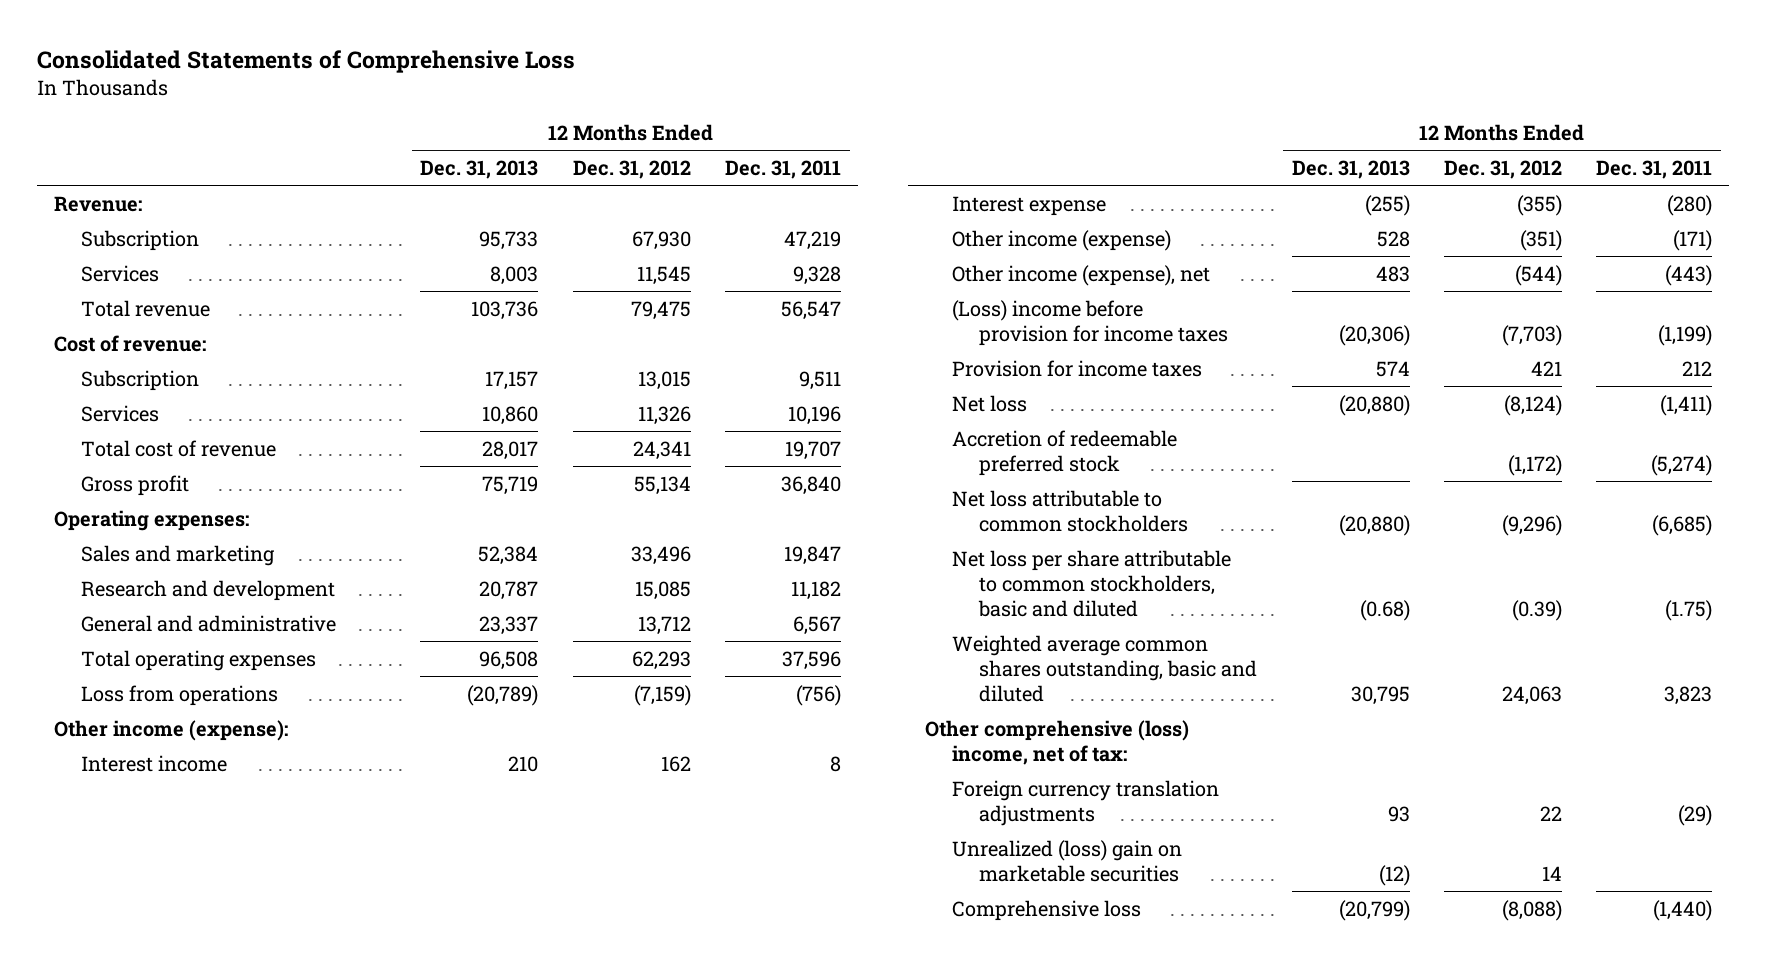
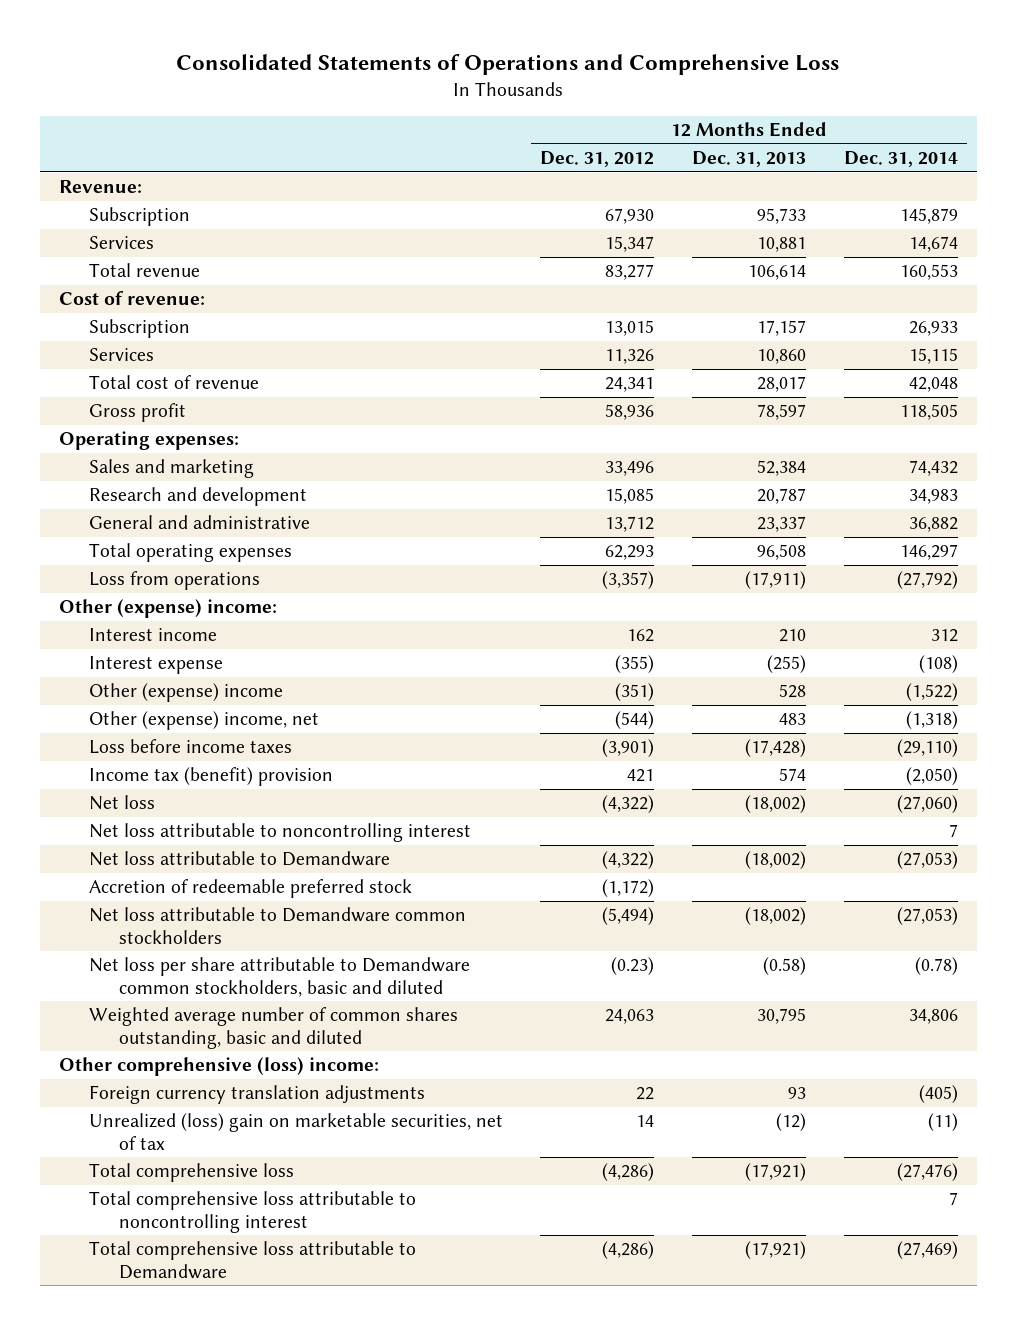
[36,50,575,74] Consolidated Statements of Comprehensive Loss -> [176,54,840,76] Consolidated Statements of Operations and Comprehensive Loss
[724,159,841,179] Dec. 31, 2011 -> none
none -> [843,150,958,167] Dec. 31, 2014
[490,265,539,285] 8,003 -> [757,237,807,253] 10,881
[636,265,691,285] 11,545 -> [605,236,655,253] 15,347
[471,300,539,320] 103,736 -> [748,265,807,281] 106,614
[630,300,691,320] 79,475 -> [605,264,655,281] 83,277
[482,475,539,495] 75,719 -> [757,404,807,421] 78,597
[633,475,691,495] 55,134 -> [605,404,655,421] 58,936
[467,684,539,706] (20,789) -> [745,571,807,590] (17,911)
[633,684,691,706] (7,159) -> [602,571,655,590] (3,357)
[54,719,289,741] Other income (expense): -> [58,599,277,619] Other (expense) income:
[952,229,1172,251] Other income (expense) -> [88,683,283,703] Other (expense) income
[952,264,1211,286] Other income (expense), net -> [88,711,319,731] Other (expense) income, net
[952,299,1229,346] (Loss) income before provision for income taxes -> [88,739,292,755] Loss before income taxes
[1338,324,1410,346] (20,306) -> [745,739,807,758] (17,428)
[1501,324,1562,346] (7,703) -> [602,739,655,758] (3,901)
[952,359,1203,377] Provision for income taxes -> [88,767,333,787] Income tax (benefit) provision
[1338,394,1410,416] (20,880) -> [745,795,807,814] (18,002)
[1503,394,1562,416] (8,124) -> [602,795,655,814] (4,322)
none -> [88,823,471,843] Net loss attributable to noncontrolling interest
none -> [88,851,390,867] Net loss attributable to Demandware
[952,489,1189,532] Net loss attributable to common stockholders -> [88,907,466,944] Net loss attributable to Demandware common stockholders
[1338,514,1410,536] (20,880) -> [745,907,807,926] (18,002)
[1501,514,1562,536] (9,296) -> [602,907,655,926] (5,494)
[952,549,1232,618] Net loss per share attributable to common stockholders, basic and diluted -> [88,957,470,997] Net loss per share attributable to Demandware common stockholders, basic and diluted
[1359,600,1410,622] (0.68) -> [763,957,807,976] (0.58)
[1511,600,1562,622] (0.39) -> [611,957,655,976] (0.23)
[952,634,1258,703] Weighted average common shares outstanding, basic and diluted -> [88,1007,458,1049] Weighted average number of common shares outstanding, basic and diluted
[925,719,1190,765] Other comprehensive (loss) income, net of tax: -> [58,1057,379,1077] Other comprehensive (loss) income:
[952,839,1183,882] Unrealized (loss) gain on marketable securities -> [88,1113,503,1150] Unrealized (loss) gain on marketable securities, net of tax
[952,899,1142,921] Comprehensive loss -> [88,1163,294,1183] Total comprehensive loss
[1338,899,1410,921] (20,799) -> [745,1163,807,1182] (17,921)
[1501,899,1562,921] (8,088) -> [602,1163,655,1182] (4,286)
none -> [88,1191,416,1233] Total comprehensive loss attributable to noncontrolling interest
none -> [88,1241,416,1279] Total comprehensive loss attributable to Demandware

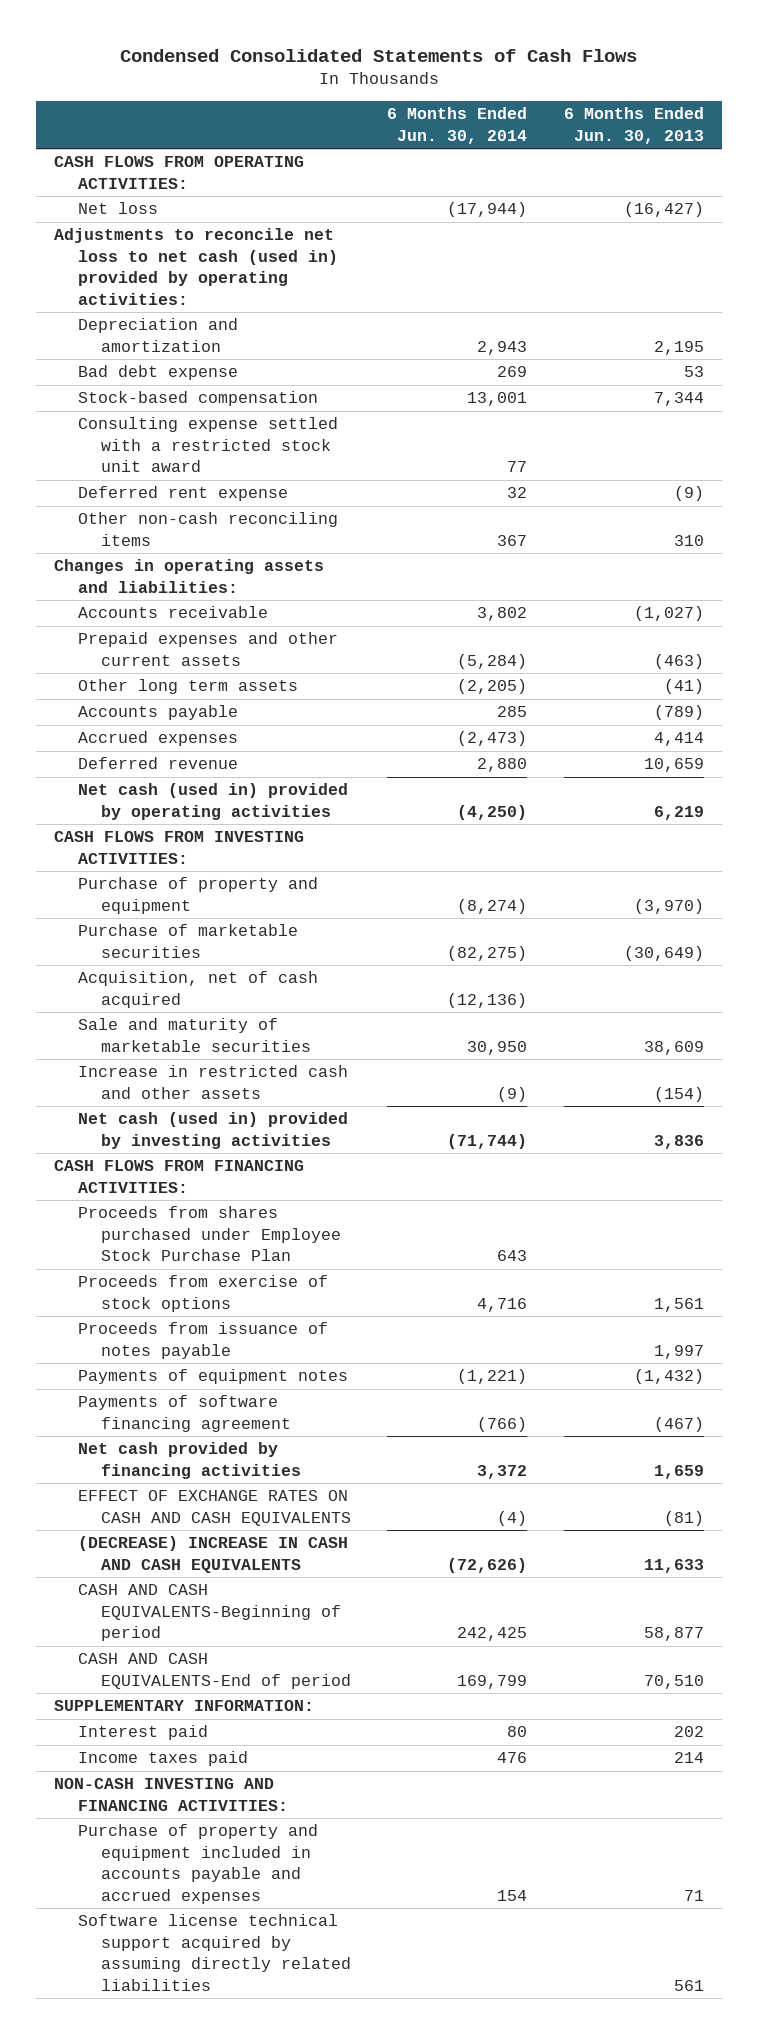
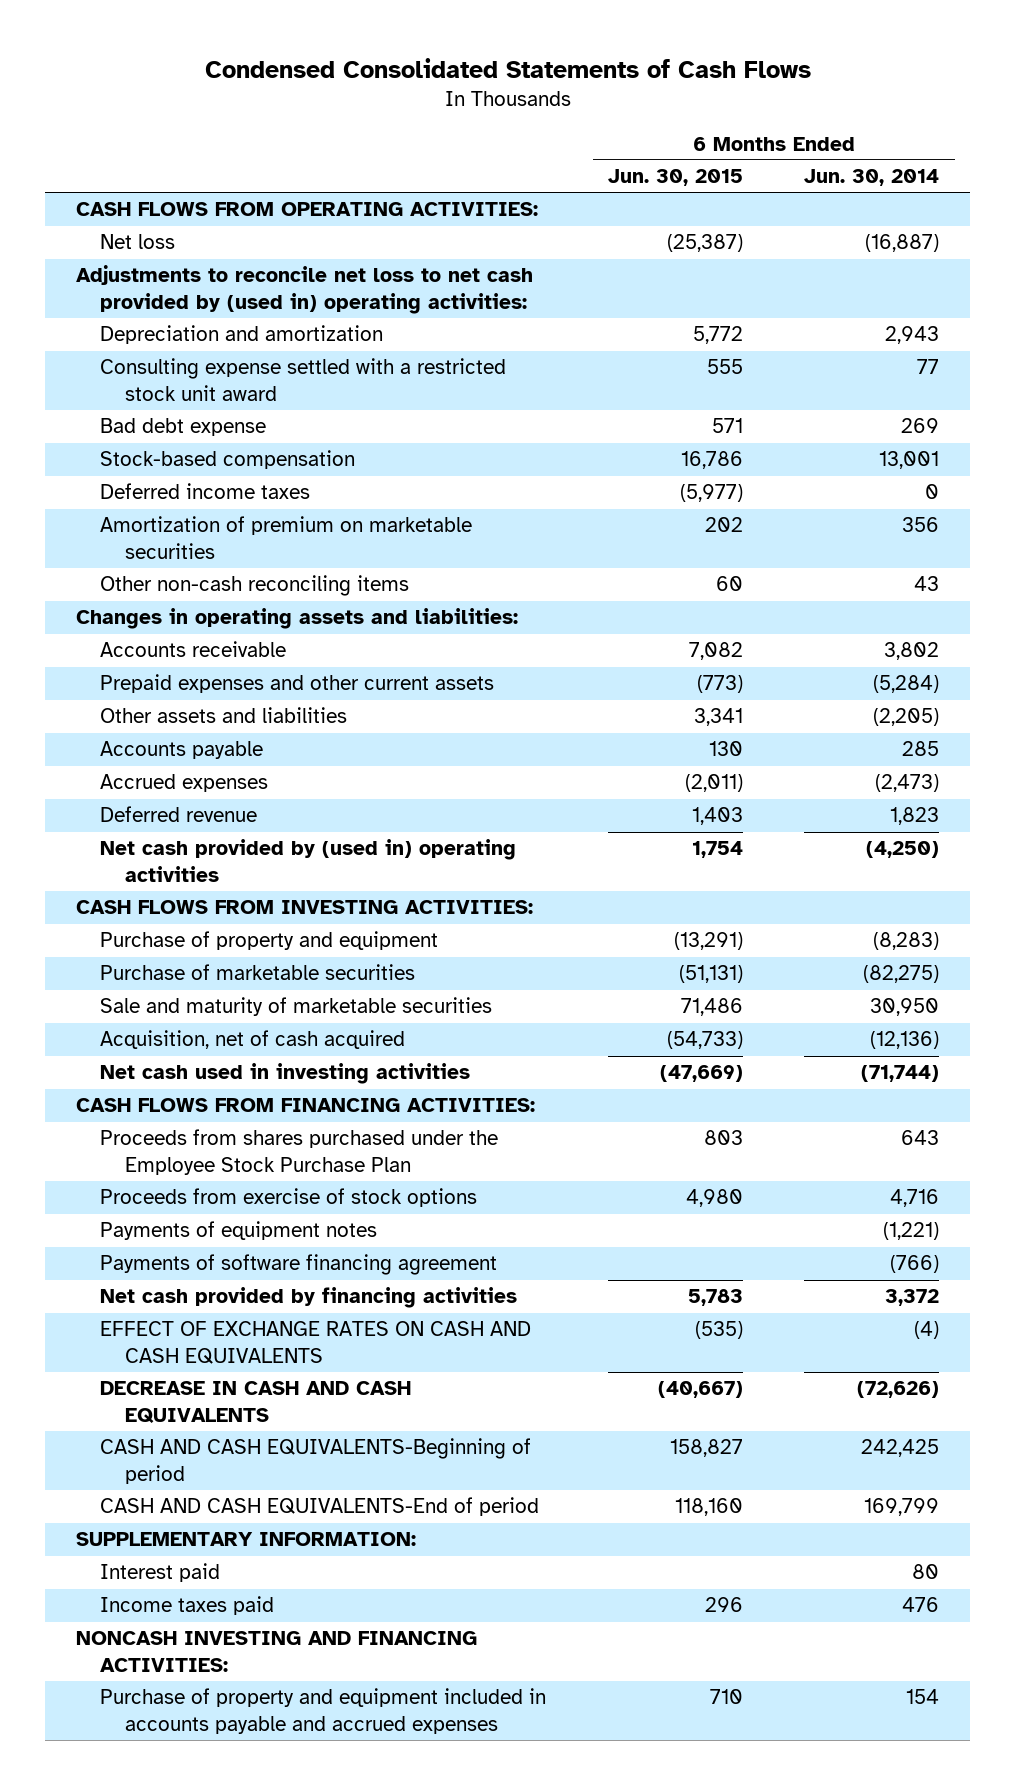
[563,107,704,144] 6 Months Ended Jun. 30, 2013 -> none
none -> [607,169,743,187] Jun. 30, 2015
[447,202,528,218] (17,944) -> [865,234,940,253] (16,887)
[54,228,338,305] Adjustments to reconcile net loss to net cash (used in) provided by operating activities: -> [75,265,533,315] Adjustments to reconcile net loss to net cash provided by (used in) operating activities:
[77,417,338,473] Consulting expense settled with a restricted stock unit award -> [100,358,507,402] Consulting expense settled with a restricted stock unit award
[77,486,288,502] Deferred rent expense -> none
none -> [100,483,311,500] Deferred income taxes
none -> [100,516,473,560] Amortization of premium on marketable securities
[497,534,528,546] 367 -> [914,576,940,592] 43
[77,679,298,695] Other long term assets -> [100,707,348,724] Other assets and liabilities
[477,758,528,773] 2,880 -> [890,807,940,826] 1,823
[77,783,348,820] Net cash (used in) provided by operating activities -> [100,839,517,883] Net cash provided by (used in) operating activities
[457,898,528,914] (8,274) -> [873,932,940,951] (8,283)
[77,1065,348,1099] Increase in restricted cash and other assets -> none
[77,971,318,1008] Acquisition, net of cash acquired -> [100,1030,406,1050] Acquisition, net of cash acquired
[77,1112,348,1149] Net cash (used in) provided by investing activities -> [100,1063,471,1085] Net cash used in investing activities
[77,1206,341,1262] Proceeds from shares purchased under Employee Stock Purchase Plan -> [100,1129,499,1176] Proceeds from shares purchased under the Employee Stock Purchase Plan
[77,1322,328,1359] Proceeds from issuance of notes payable -> none
[77,1536,348,1573] (DECREASE) INCREASE IN CASH AND CASH EQUIVALENTS -> [100,1381,412,1424] DECREASE IN CASH AND CASH EQUIVALENTS
[54,1778,288,1811] NON-CASH INVESTING AND FINANCING ACTIVITIES: -> [75,1631,477,1673] NONCASH INVESTING AND FINANCING ACTIVITIES:
[77,1914,351,1991] Software license technical support acquired by assuming directly related liabilities -> none

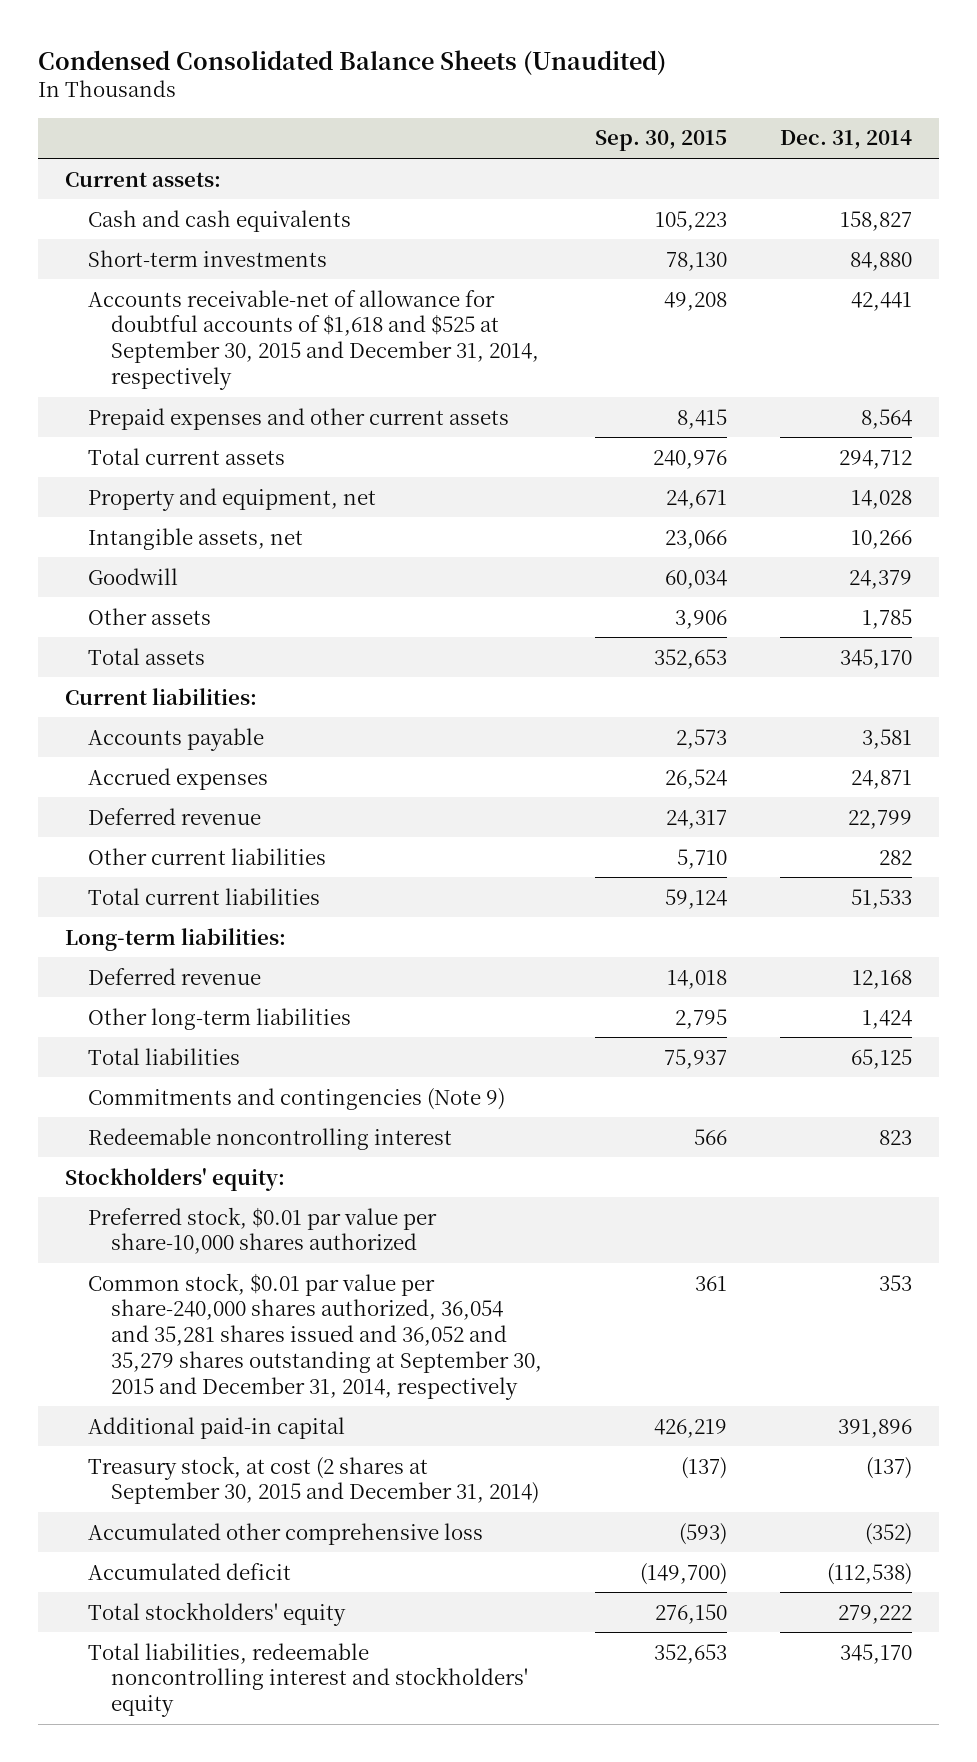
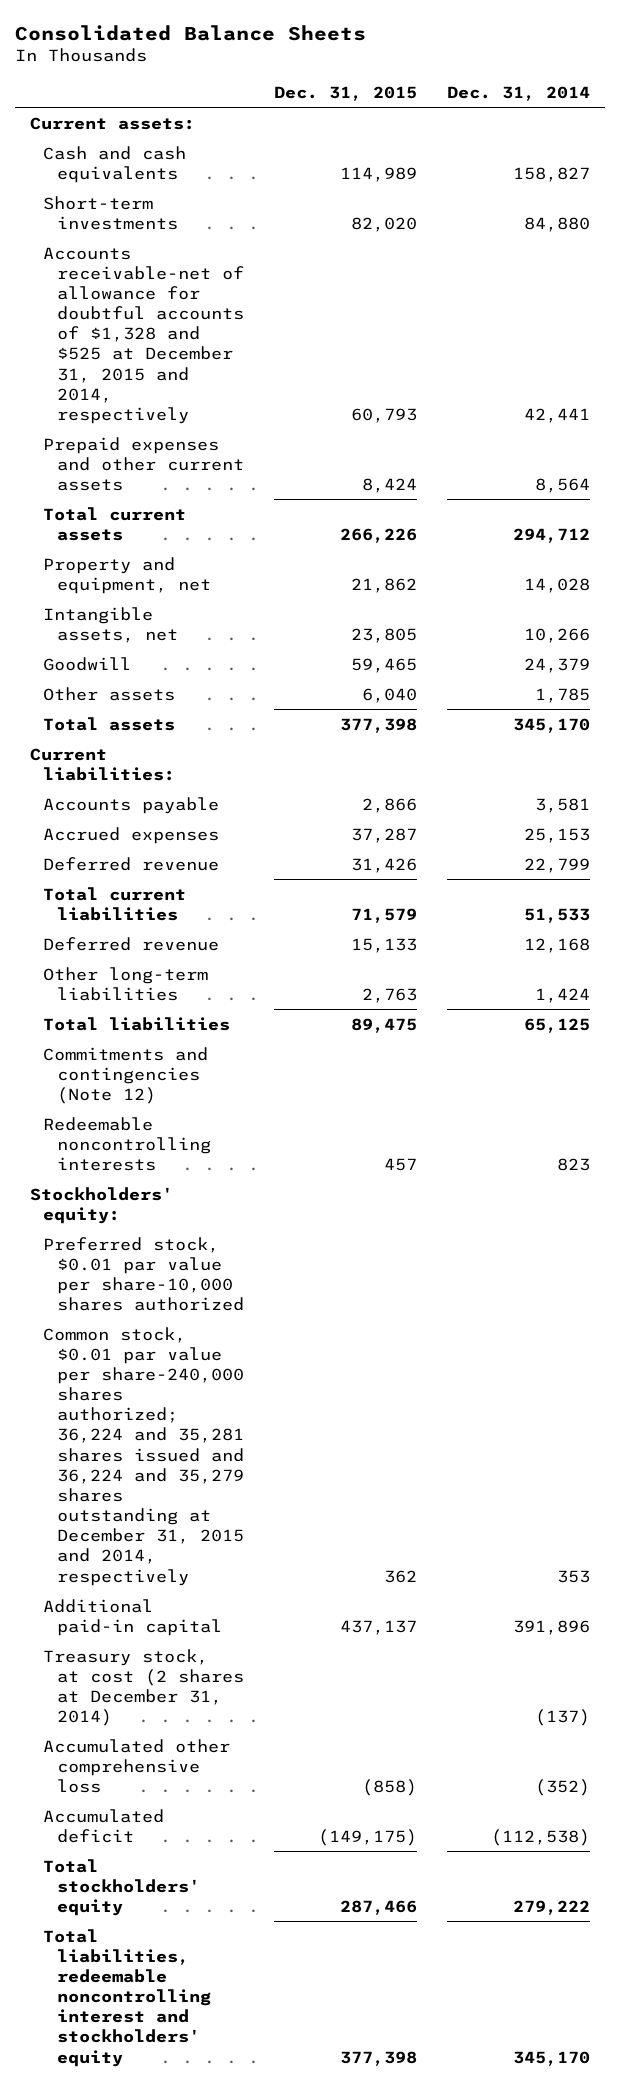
[38,49,667,75] Condensed Consolidated Balance Sheets (Unaudited) -> [14,24,366,41] Consolidated Balance Sheets
[595,130,728,152] Sep. 30, 2015 -> none
none -> [274,86,418,102] Dec. 31, 2015
[87,289,540,390] Accounts receivable-net of allowance for doubtful accounts of $1,618 and $525 at September 30, 2015 and December 31, 2014, respectively -> [43,246,245,424] Accounts receivable-net of allowance for doubtful accounts of $1,328 and $525 at December 31, 2015 and 2014, respectively
[851,769,913,789] 24,871 -> [524,827,591,843] 25,153
[87,847,326,865] Other current liabilities -> none
[64,927,286,951] Long-term liabilities: -> none
[87,1087,505,1110] Commitments and contingencies (Note 9) -> [43,1046,209,1104] Commitments and contingencies (Note 12)
[87,1127,452,1150] Redeemable noncontrolling interest -> [43,1116,212,1171] Redeemable noncontrolling interests
[87,1272,543,1400] Common stock, $0.01 par value per share-240,000 shares authorized, 36,054 and 35,281 shares issued and 36,052 and 35,279 shares outstanding at September 30, 2015 and December 31, 2014, respectively -> [43,1326,245,1586] Common stock, $0.01 par value per share-240,000 shares authorized; 36,224 and 35,281 shares issued and 36,224 and 35,279 shares outstanding at December 31, 2015 and 2014, respectively
[87,1455,540,1505] Treasury stock, at cost (2 shares at September 30, 2015 and December 31, 2014) -> [43,1648,245,1727] Treasury stock, at cost (2 shares at December 31, 2014)

